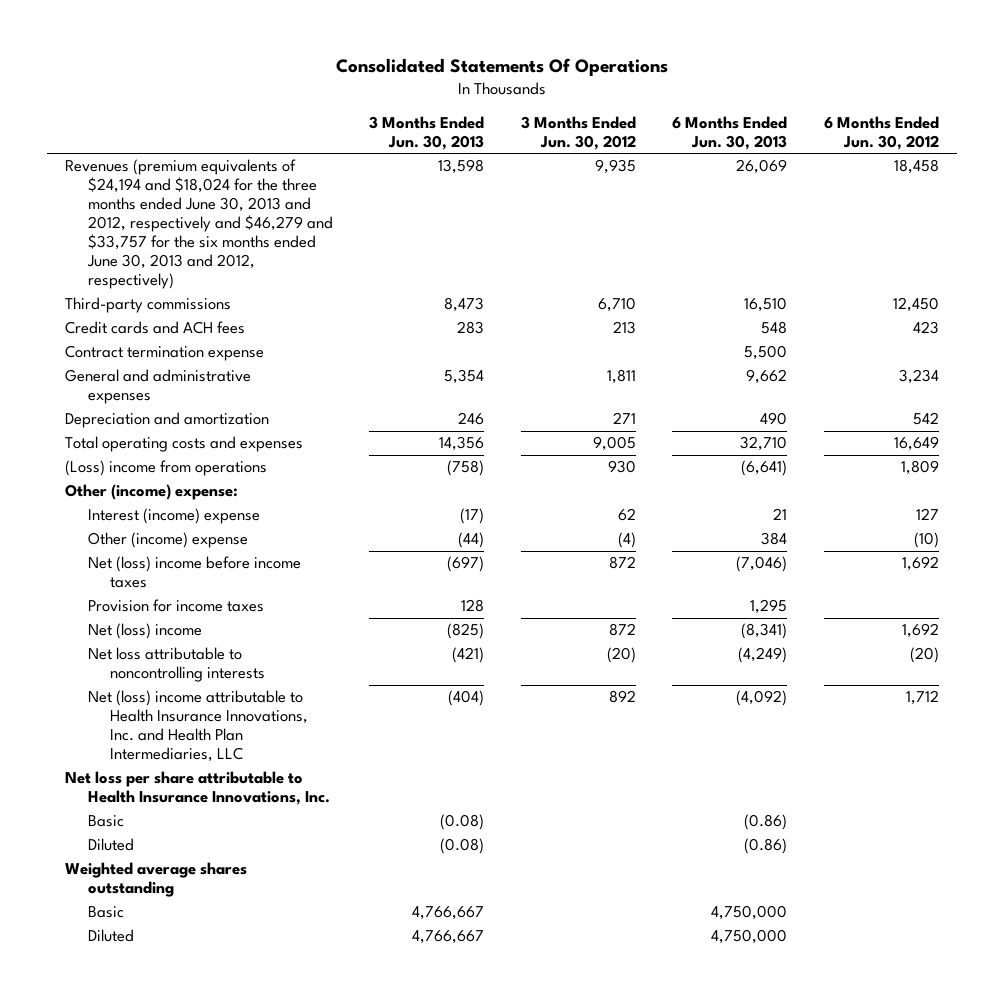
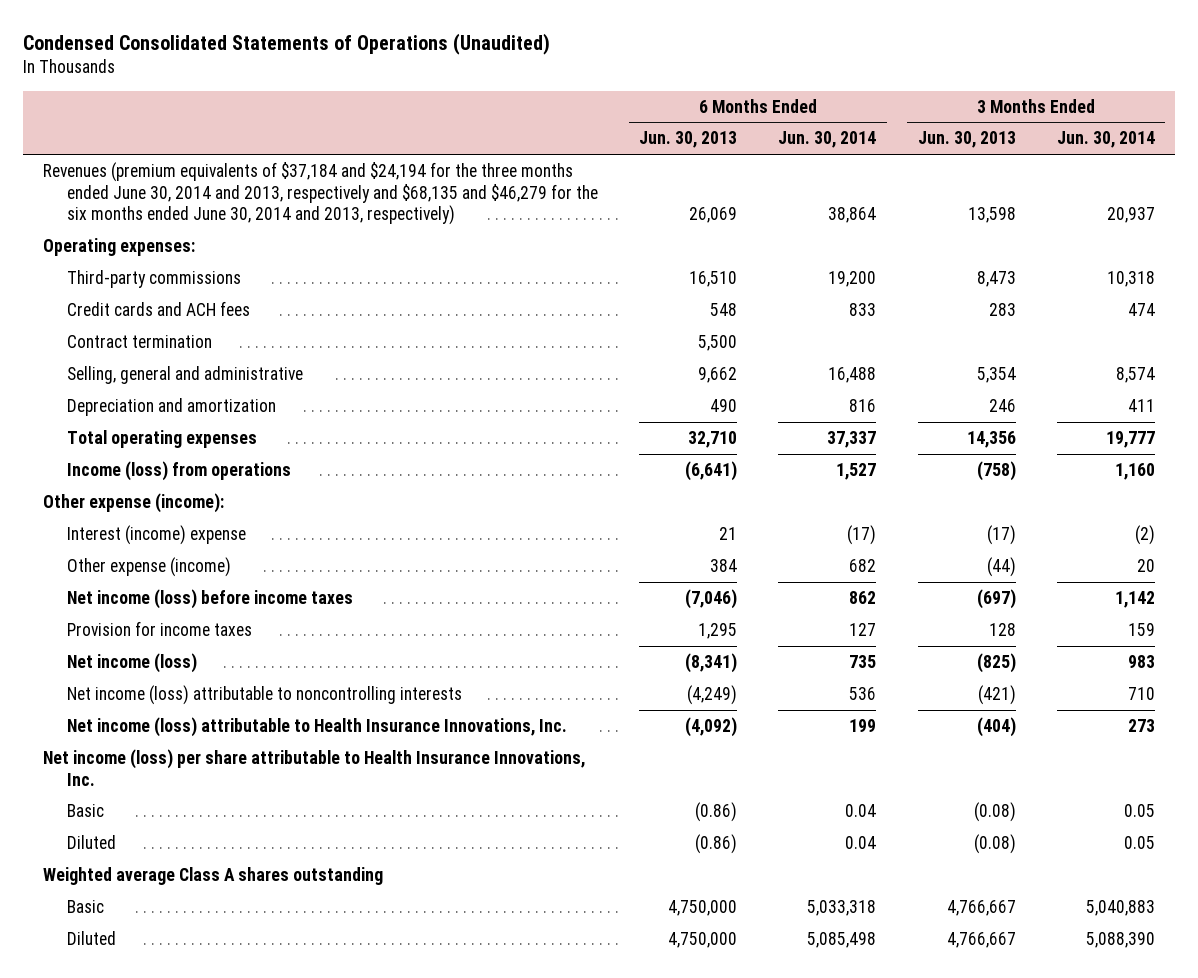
[335,58,668,77] Consolidated Statements Of Operations -> [22,32,550,55] Condensed Consolidated Statements of Operations (Unaudited)
[520,115,636,150] 3 Months Ended Jun. 30, 2012 -> none
[823,115,939,150] 6 Months Ended Jun. 30, 2012 -> none
none -> [778,131,877,149] Jun. 30, 2014
none -> [1056,131,1155,149] Jun. 30, 2014
[64,159,333,290] Revenues (premium equivalents of $24,194 and $18,024 for the three months ended June 30, 2013 and 2012, respectively and $46,279 and $33,757 for the six months ended June 30, 2013 and 2012, respectively) -> [43,162,599,226] Revenues (premium equivalents of $37,184 and $24,194 for the three months ended June 30, 2014 and 2013, respectively and $68,135 and $46,279 for the six months ended June 30, 2014 and 2013, respectively)
none -> [43,238,196,257] Operating expenses:
[64,345,264,362] Contract termination expense -> [67,335,213,349] Contract termination
[64,369,251,405] General and administrative expenses -> [67,366,304,385] Selling, general and administrative
[64,436,303,453] Total operating costs and expenses -> [67,430,258,449] Total operating expenses
[64,460,267,477] (Loss) income from operations -> [67,461,292,482] Income (loss) from operations
[64,484,238,501] Other (income) expense: -> [43,493,225,514] Other expense (income):
[87,532,248,549] Other (income) expense -> [67,557,232,578] Other expense (income)
[87,556,301,589] Net (loss) income before income taxes -> [67,589,354,610] Net income (loss) before income taxes
[87,623,202,640] Net (loss) income -> [67,653,198,674] Net income (loss)
[87,647,266,683] Net loss attributable to noncontrolling interests -> [67,685,463,706] Net income (loss) attributable to noncontrolling interests
[87,690,309,763] Net (loss) income attributable to Health Insurance Innovations, Inc. and Health Plan Intermediaries, LLC -> [67,717,568,738] Net income (loss) attributable to Health Insurance Innovations, Inc.
[64,771,330,806] Net loss per share attributable to Health Insurance Innovations, Inc. -> [43,749,586,786] Net income (loss) per share attributable to Health Insurance Innovations, Inc.
[64,862,247,898] Weighted average shares outstanding -> [43,867,384,886] Weighted average Class A shares outstanding

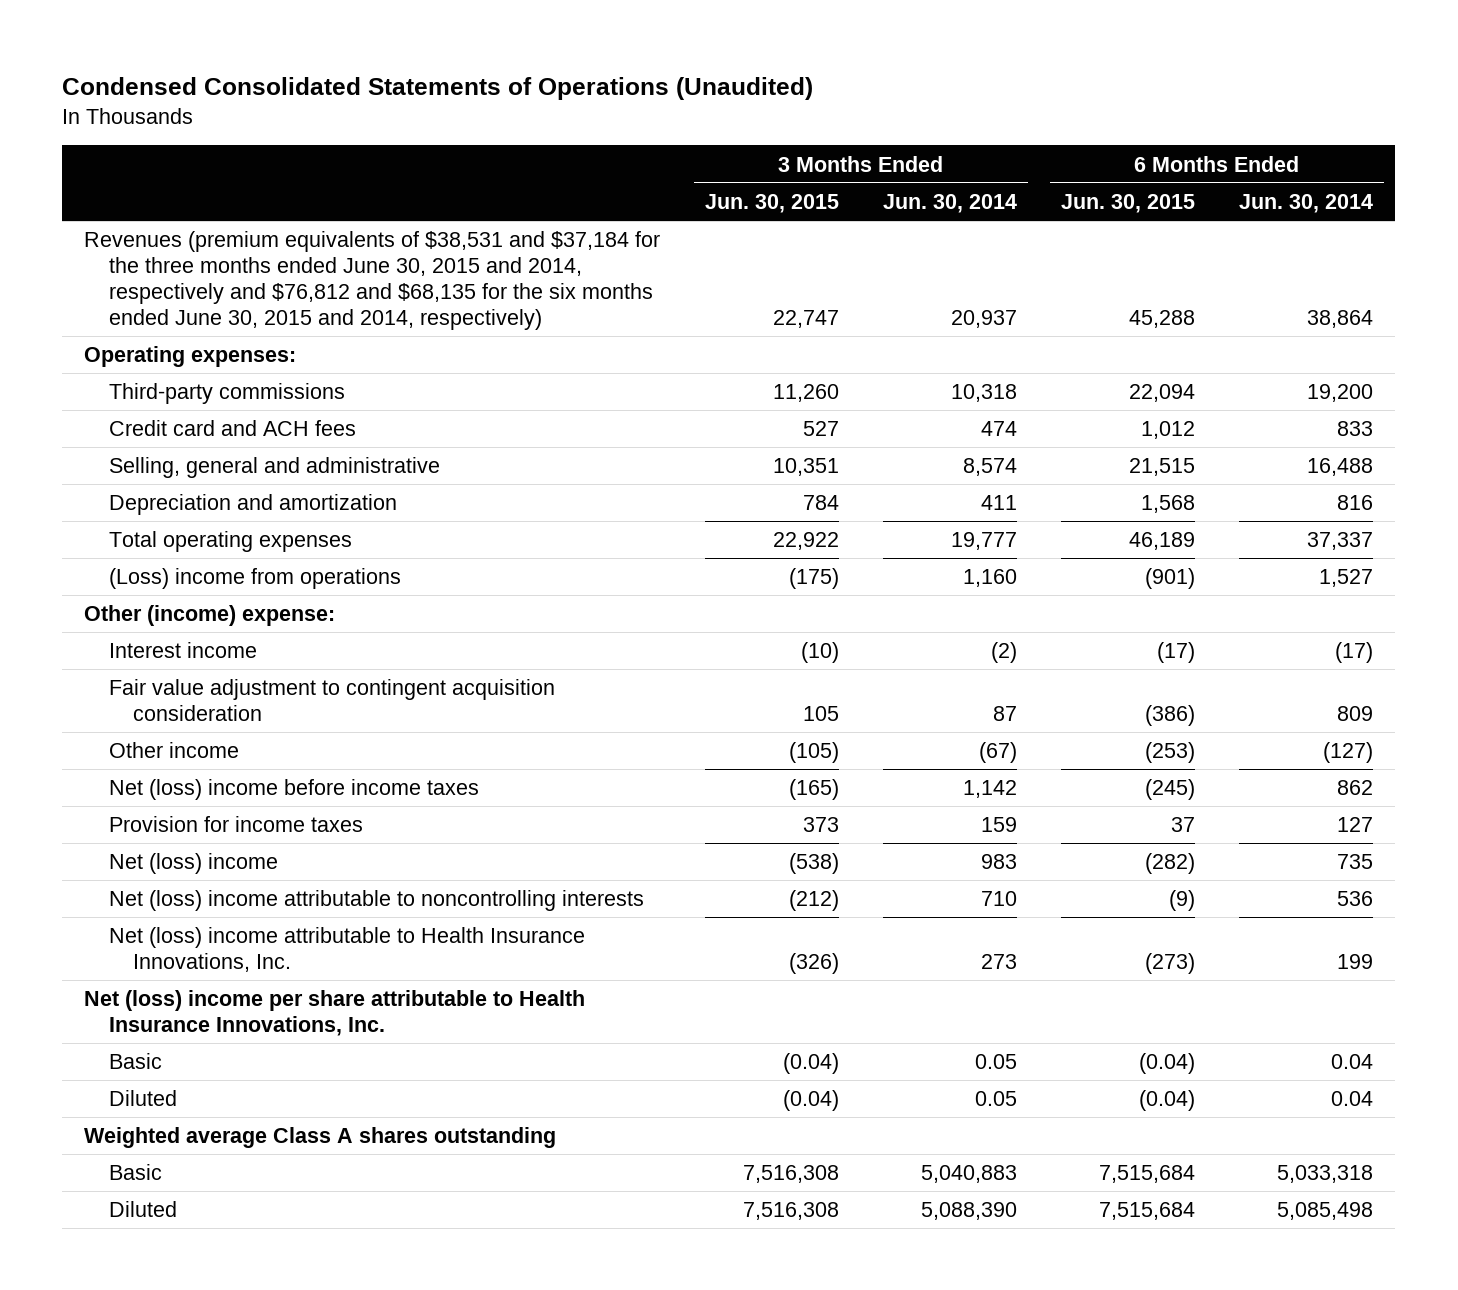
[639,131,738,149] Jun. 30, 2013 -> none
[917,131,1016,149] Jun. 30, 2013 -> none
none -> [704,194,839,214] Jun. 30, 2015
none -> [1061,194,1196,214] Jun. 30, 2015
[43,162,599,226] Revenues (premium equivalents of $37,184 and $24,194 for the three months ended June 30, 2014 and 2013, respectively and $68,135 and $46,279 for the six months ended June 30, 2014 and 2013, respectively) -> [84,231,661,330] Revenues (premium equivalents of $38,531 and $37,184 for the three months ended June 30, 2015 and 2014, respectively and $76,812 and $68,135 for the six months ended June 30, 2015 and 2014, respectively)
[67,335,213,349] Contract termination -> none
[67,301,251,317] Credit cards and ACH fees -> [108,420,356,437] Credit card and ACH fees
[67,461,292,482] Income (loss) from operations -> [108,568,401,590] (Loss) income from operations
[43,493,225,514] Other expense (income): -> [84,605,336,627] Other (income) expense:
[67,525,247,546] Interest (income) expense -> [108,642,257,659] Interest income
none -> [108,679,555,721] Fair value adjustment to contingent acquisition consideration
[67,557,232,578] Other expense (income) -> [108,742,239,759] Other income
[849,559,877,573] 682 -> [1323,742,1374,764] (127)
[1136,559,1155,573] 20 -> [978,742,1017,764] (67)
[67,589,354,610] Net income (loss) before income taxes -> [108,779,479,801] Net (loss) income before income taxes
[67,653,198,674] Net income (loss) -> [108,853,278,875] Net (loss) income
[67,685,463,706] Net income (loss) attributable to noncontrolling interests -> [108,890,644,912] Net (loss) income attributable to noncontrolling interests
[67,717,568,738] Net income (loss) attributable to Health Insurance Innovations, Inc. -> [108,927,585,972] Net (loss) income attributable to Health Insurance Innovations, Inc.
[43,749,586,786] Net income (loss) per share attributable to Health Insurance Innovations, Inc. -> [84,990,586,1036] Net (loss) income per share attributable to Health Insurance Innovations, Inc.

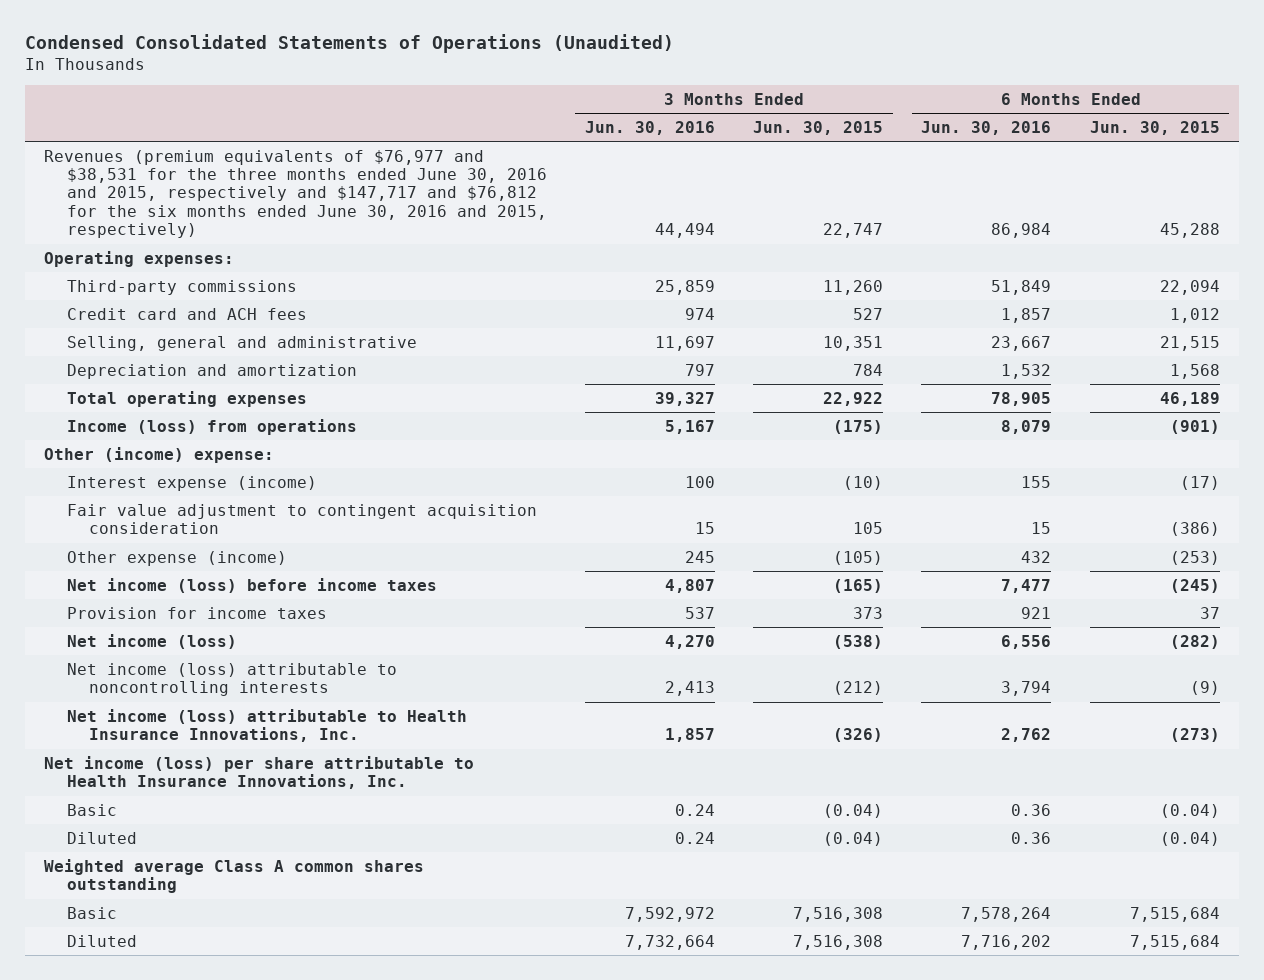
[882,194,1017,214] Jun. 30, 2014 -> none
[1239,194,1374,214] Jun. 30, 2014 -> none
none -> [584,120,715,135] Jun. 30, 2016
none -> [921,120,1052,135] Jun. 30, 2016
[84,231,661,330] Revenues (premium equivalents of $38,531 and $37,184 for the three months ended June 30, 2015 and 2014, respectively and $76,812 and $68,135 for the six months ended June 30, 2015 and 2014, respectively) -> [44,149,547,239] Revenues (premium equivalents of $76,977 and $38,531 for the three months ended June 30, 2016 and 2015, respectively and $147,717 and $76,812 for the six months ended June 30, 2016 and 2015, respectively)
[108,568,401,590] (Loss) income from operations -> [66,418,357,435] Income (loss) from operations
[108,642,257,659] Interest income -> [66,475,317,491] Interest expense (income)
[108,742,239,759] Other income -> [66,550,287,566] Other expense (income)
[108,779,479,801] Net (loss) income before income taxes -> [66,577,437,593] Net income (loss) before income taxes
[108,853,278,875] Net (loss) income -> [66,633,237,649] Net income (loss)
[108,890,644,912] Net (loss) income attributable to noncontrolling interests -> [66,662,397,697] Net income (loss) attributable to noncontrolling interests
[108,927,585,972] Net (loss) income attributable to Health Insurance Innovations, Inc. -> [66,708,467,743] Net income (loss) attributable to Health Insurance Innovations, Inc.
[84,990,586,1036] Net (loss) income per share attributable to Health Insurance Innovations, Inc. -> [44,755,475,790] Net income (loss) per share attributable to Health Insurance Innovations, Inc.
[84,1127,557,1149] Weighted average Class A shares outstanding -> [44,858,425,894] Weighted average Class A common shares outstanding

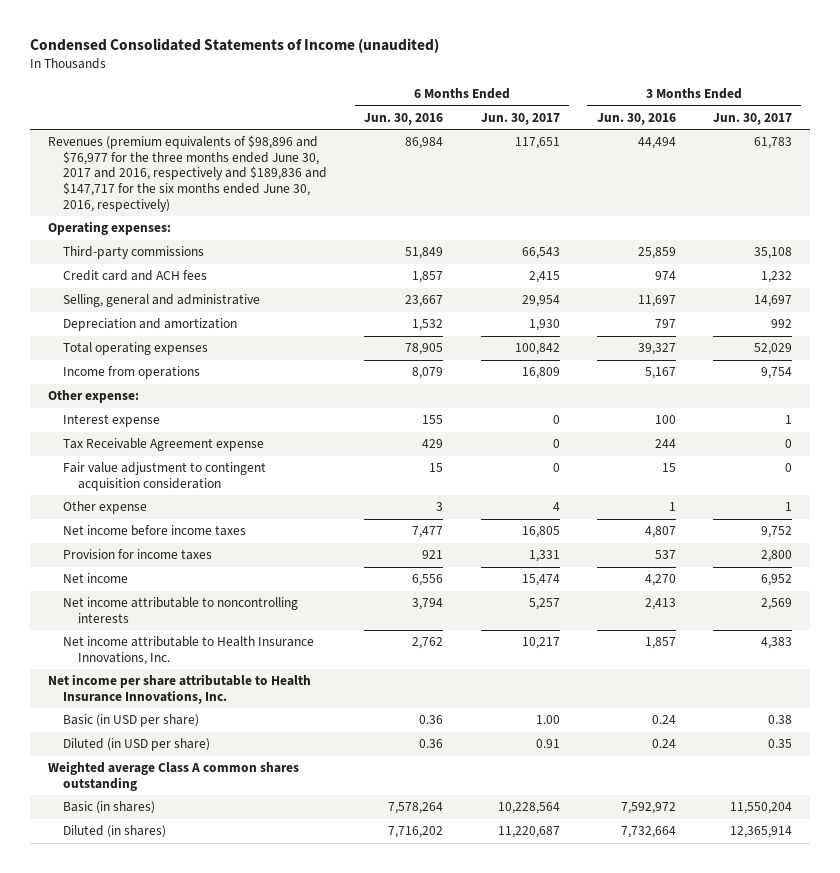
[25,33,675,53] Condensed Consolidated Statements of Operations (Unaudited) -> [29,38,439,54] Condensed Consolidated Statements of Income (unaudited)
[753,120,884,135] Jun. 30, 2015 -> none
[1089,120,1220,135] Jun. 30, 2015 -> none
none -> [480,112,560,125] Jun. 30, 2017
none -> [712,112,792,125] Jun. 30, 2017
[44,149,547,239] Revenues (premium equivalents of $76,977 and $38,531 for the three months ended June 30, 2016 and 2015, respectively and $147,717 and $76,812 for the six months ended June 30, 2016 and 2015, respectively) -> [48,135,328,212] Revenues (premium equivalents of $98,896 and $76,977 for the three months ended June 30, 2017 and 2016, respectively and $189,836 and $147,717 for the six months ended June 30, 2016, respectively)
[66,418,357,435] Income (loss) from operations -> [63,366,201,380] Income from operations
[44,446,275,463] Other (income) expense: -> [48,390,140,404] Other expense:
[66,475,317,491] Interest expense (income) -> [63,414,161,428] Interest expense
none -> [63,438,265,452] Tax Receivable Agreement expense
[66,550,287,566] Other expense (income) -> [63,501,148,515] Other expense
[684,550,715,563] 245 -> [668,502,676,512] 1
[1021,550,1052,563] 432 -> [436,502,444,512] 3
[66,577,437,593] Net income (loss) before income taxes -> [63,525,247,537] Net income before income taxes
[66,633,237,649] Net income (loss) -> [63,573,129,584] Net income
[66,662,397,697] Net income (loss) attributable to noncontrolling interests -> [63,597,299,623] Net income attributable to noncontrolling interests
[66,708,467,743] Net income (loss) attributable to Health Insurance Innovations, Inc. -> [63,636,315,665] Net income attributable to Health Insurance Innovations, Inc.
[44,755,475,790] Net income (loss) per share attributable to Health Insurance Innovations, Inc. -> [48,674,312,704] Net income per share attributable to Health Insurance Innovations, Inc.
[66,803,117,816] Basic -> [63,714,200,728] Basic (in USD per share)
[66,831,137,844] Diluted -> [63,738,211,752] Diluted (in USD per share)
[66,906,117,919] Basic -> [63,801,156,815] Basic (in shares)
[66,934,137,947] Diluted -> [63,825,167,839] Diluted (in shares)

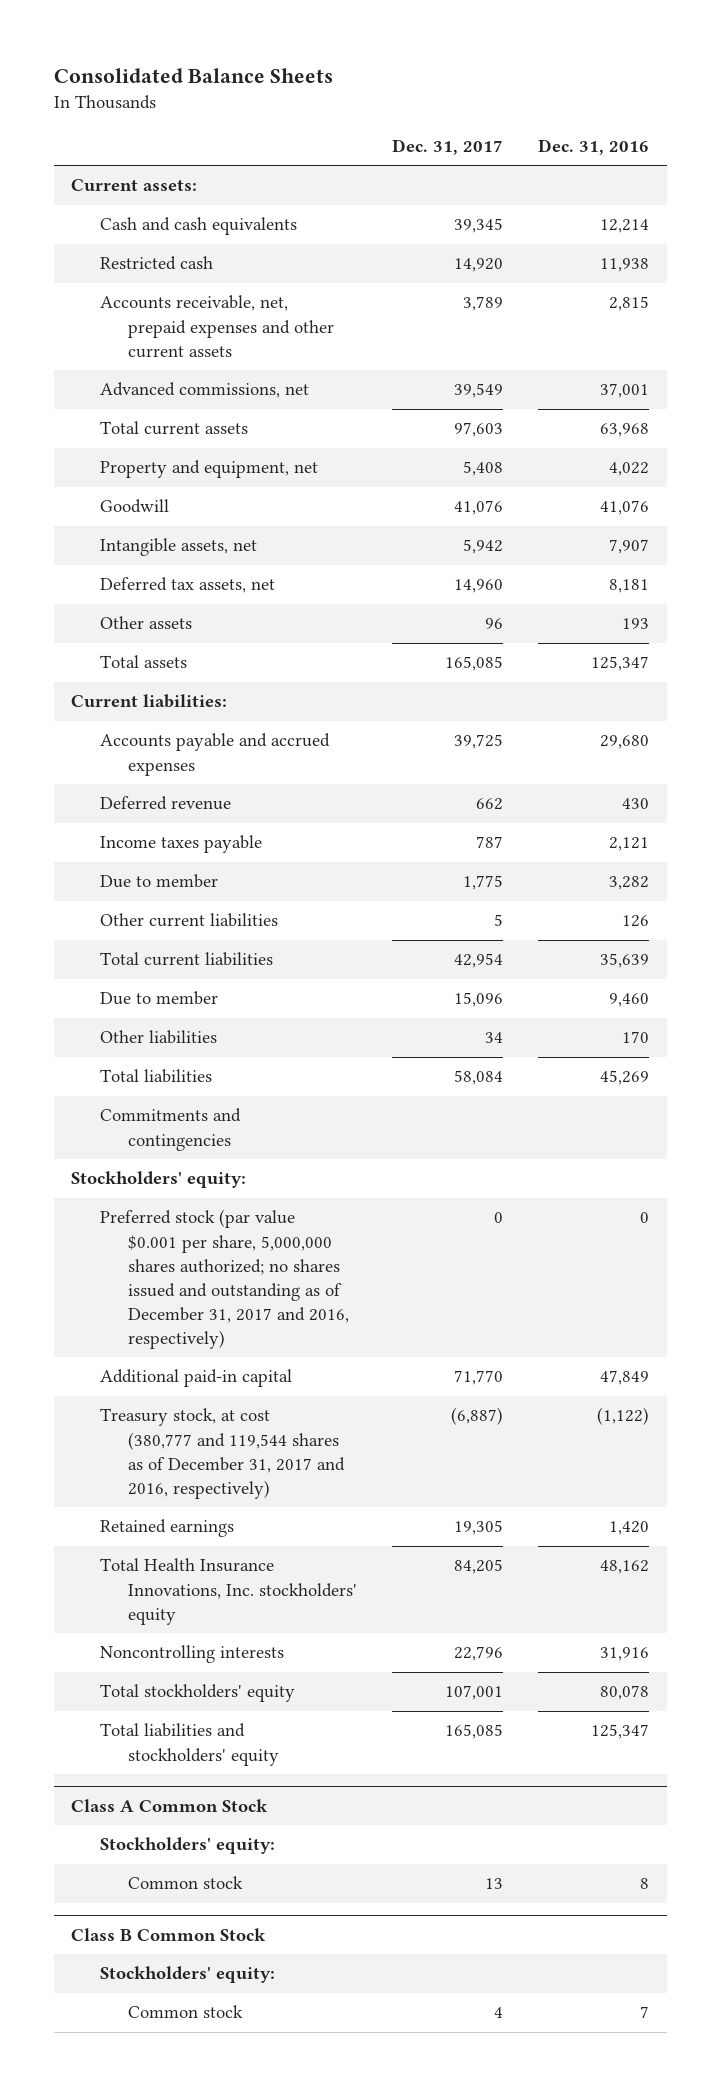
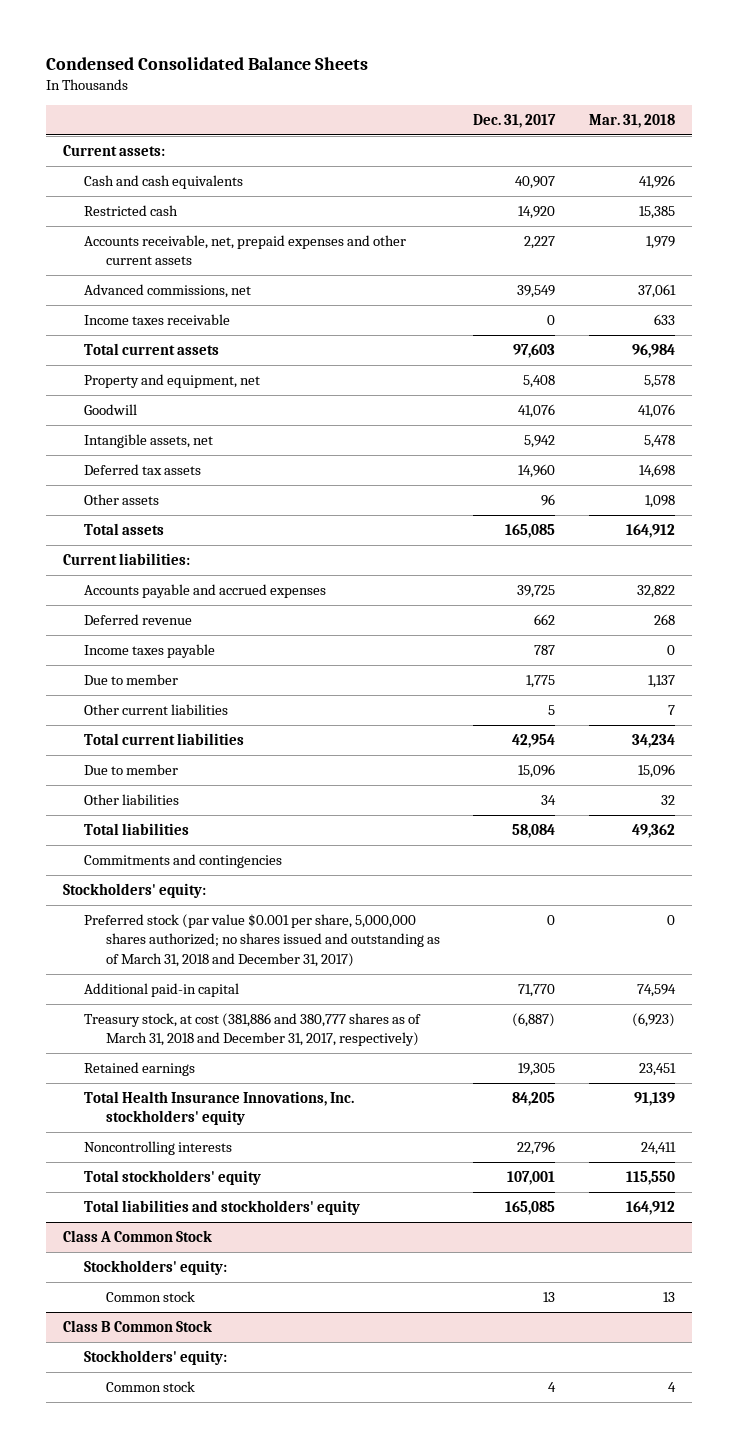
[53,67,333,83] Consolidated Balance Sheets -> [46,56,369,70] Condensed Consolidated Balance Sheets
[538,139,650,156] Dec. 31, 2016 -> none
none -> [588,113,675,128] Mar. 31, 2018
[454,218,504,234] 39,345 -> [515,175,556,189] 40,907
[463,296,504,312] 3,789 -> [524,235,556,249] 2,227
none -> [84,313,231,325] Income taxes receivable
[99,577,275,594] Deferred tax assets, net -> [84,463,202,475] Deferred tax assets
[99,1209,350,1349] Preferred stock (par value $0.001 per share, 5,000,000 shares authorized; no shares issued and outstanding as of December 31, 2017 and 2016, respectively) -> [84,913,440,967] Preferred stock (par value $0.001 per share, 5,000,000 shares authorized; no shares issued and outstanding as of March 31, 2018 and December 31, 2017)
[99,1408,346,1499] Treasury stock, at cost (380,777 and 119,544 shares as of December 31, 2017 and 2016, respectively) -> [84,1012,422,1047] Treasury stock, at cost (381,886 and 380,777 shares as of March 31, 2018 and December 31, 2017, respectively)

